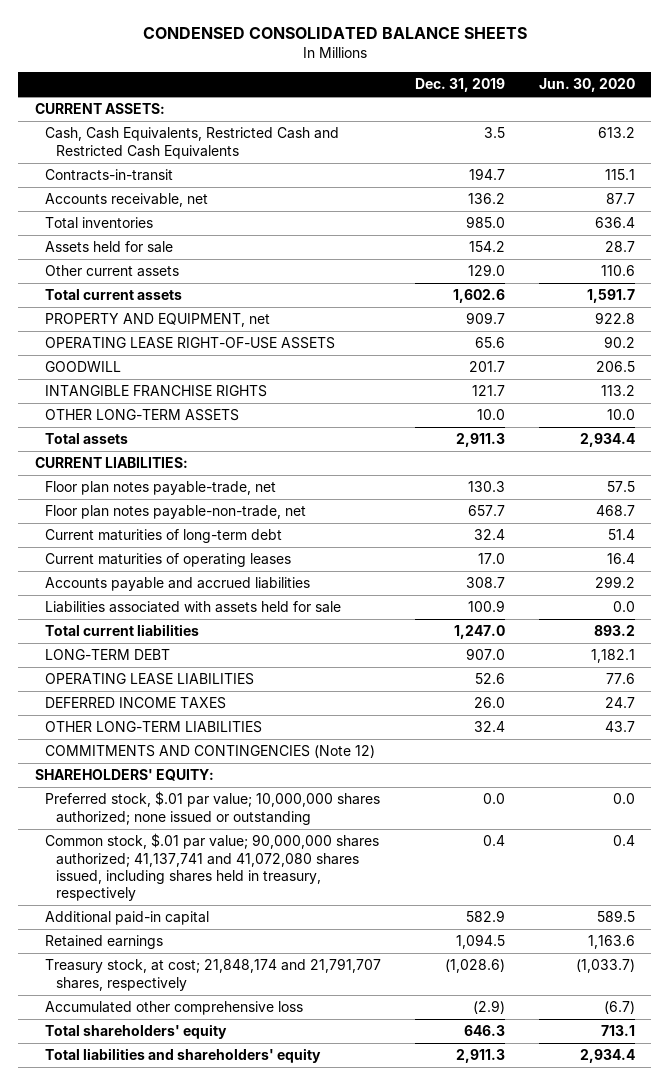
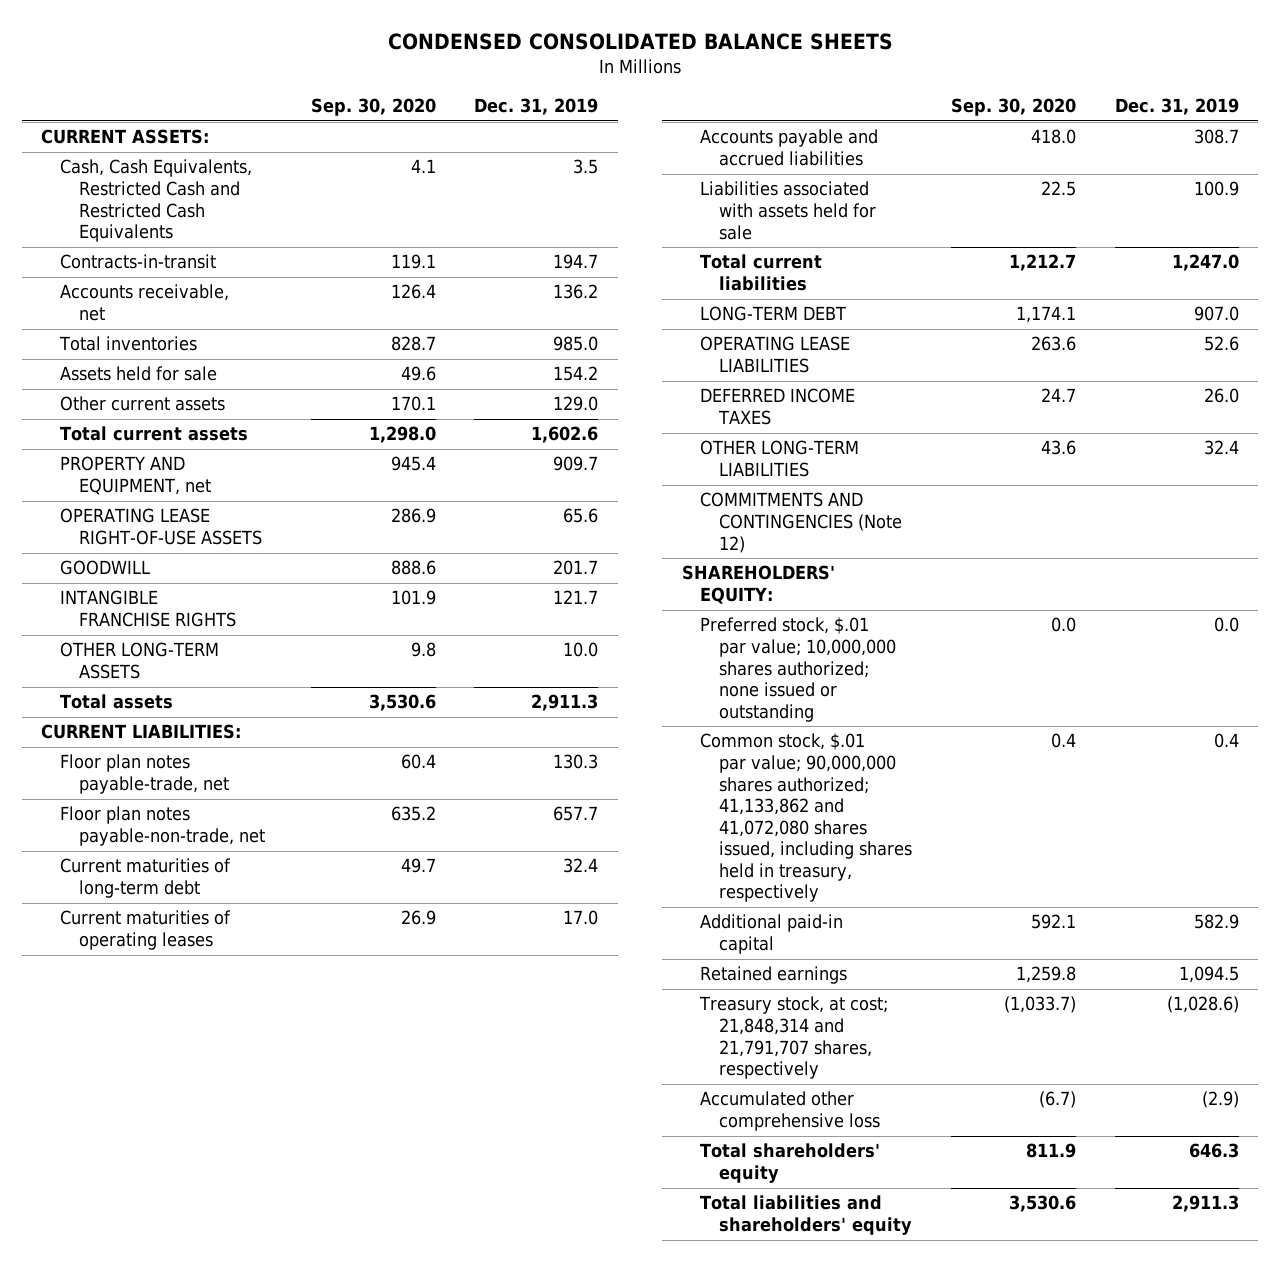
[538,78,635,93] Jun. 30, 2020 -> none
none -> [310,98,436,117] Sep. 30, 2020
[45,833,380,901] Common stock, $.01 par value; 90,000,000 shares authorized; 41,137,741 and 41,072,080 shares issued, including shares held in treasury, respectively -> [700,733,912,903] Common stock, $.01 par value; 90,000,000 shares authorized; 41,133,862 and 41,072,080 shares issued, including shares held in treasury, respectively
[45,958,382,991] Treasury stock, at cost; 21,848,174 and 21,791,707 shares, respectively -> [699,996,889,1080] Treasury stock, at cost; 21,848,314 and 21,791,707 shares, respectively

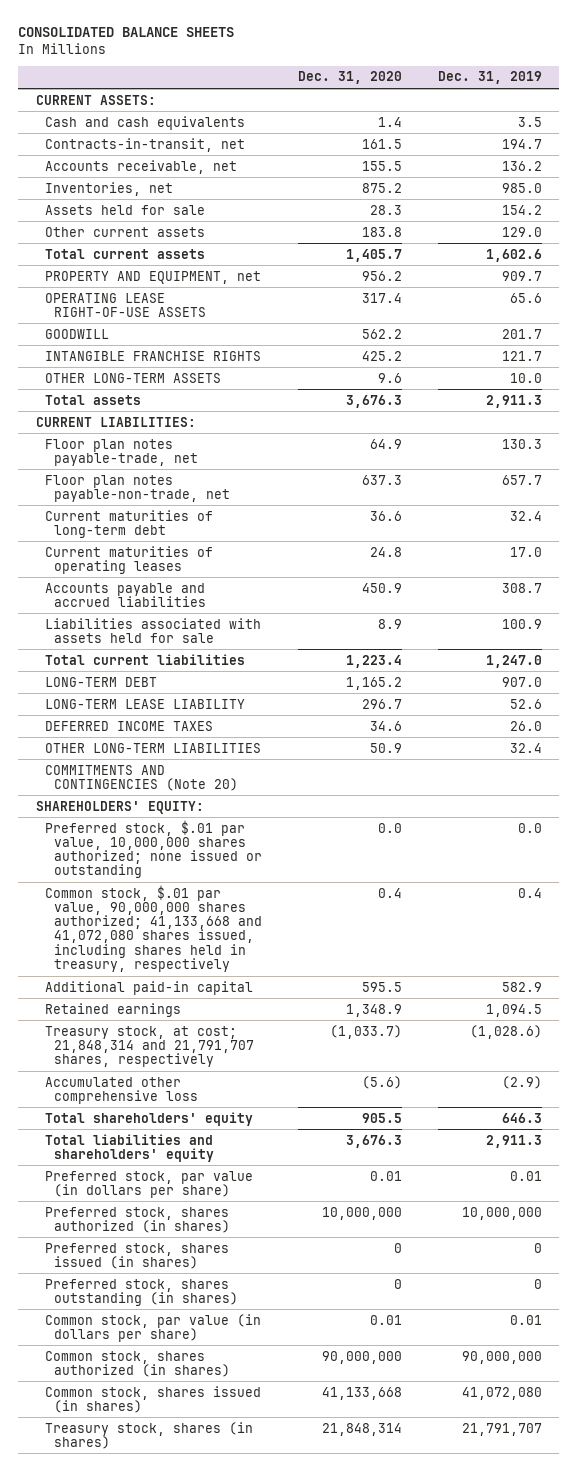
[388,33,894,51] CONDENSED CONSOLIDATED BALANCE SHEETS -> [17,26,234,37] CONSOLIDATED BALANCE SHEETS
[310,98,436,117] Sep. 30, 2020 -> none
none -> [297,71,402,85] Dec. 31, 2020
[59,159,252,243] Cash, Cash Equivalents, Restricted Cash and Restricted Cash Equivalents -> [44,115,245,130] Cash and cash equivalents
[59,254,216,270] Contracts-in-transit -> [44,137,245,152] Contracts-in-transit, net
[58,336,197,352] Total inventories -> [44,181,173,196] Inventories, net
[700,336,851,374] OPERATING LEASE LIABILITIES -> [44,698,245,709] LONG-TERM LEASE LIABILITY
[700,492,902,553] COMMITMENTS AND CONTINGENCIES (Note 12) -> [44,764,239,791] COMMITMENTS AND CONTINGENCIES (Note 20)
[700,617,896,722] Preferred stock, $.01 par value; 10,000,000 shares authorized; none issued or outstanding -> [44,819,263,879] Preferred stock, $.01 par value, 10,000,000 shares authorized; none issued or outstanding
[700,733,912,903] Common stock, $.01 par value; 90,000,000 shares authorized; 41,133,862 and 41,072,080 shares issued, including shares held in treasury, respectively -> [44,884,263,972] Common stock, $.01 par value, 90,000,000 shares authorized; 41,133,668 and 41,072,080 shares issued, including shares held in treasury, respectively
none -> [44,1170,253,1198] Preferred stock, par value (in dollars per share)
none -> [44,1206,231,1233] Preferred stock, shares authorized (in shares)
none -> [44,1242,229,1269] Preferred stock, shares issued (in shares)
none -> [44,1278,239,1306] Preferred stock, shares outstanding (in shares)
none -> [44,1313,261,1342] Common stock, par value (in dollars per share)
none -> [44,1350,231,1377] Common stock, shares authorized (in shares)
none -> [44,1385,261,1413] Common stock, shares issued (in shares)
none -> [44,1421,253,1449] Treasury stock, shares (in shares)

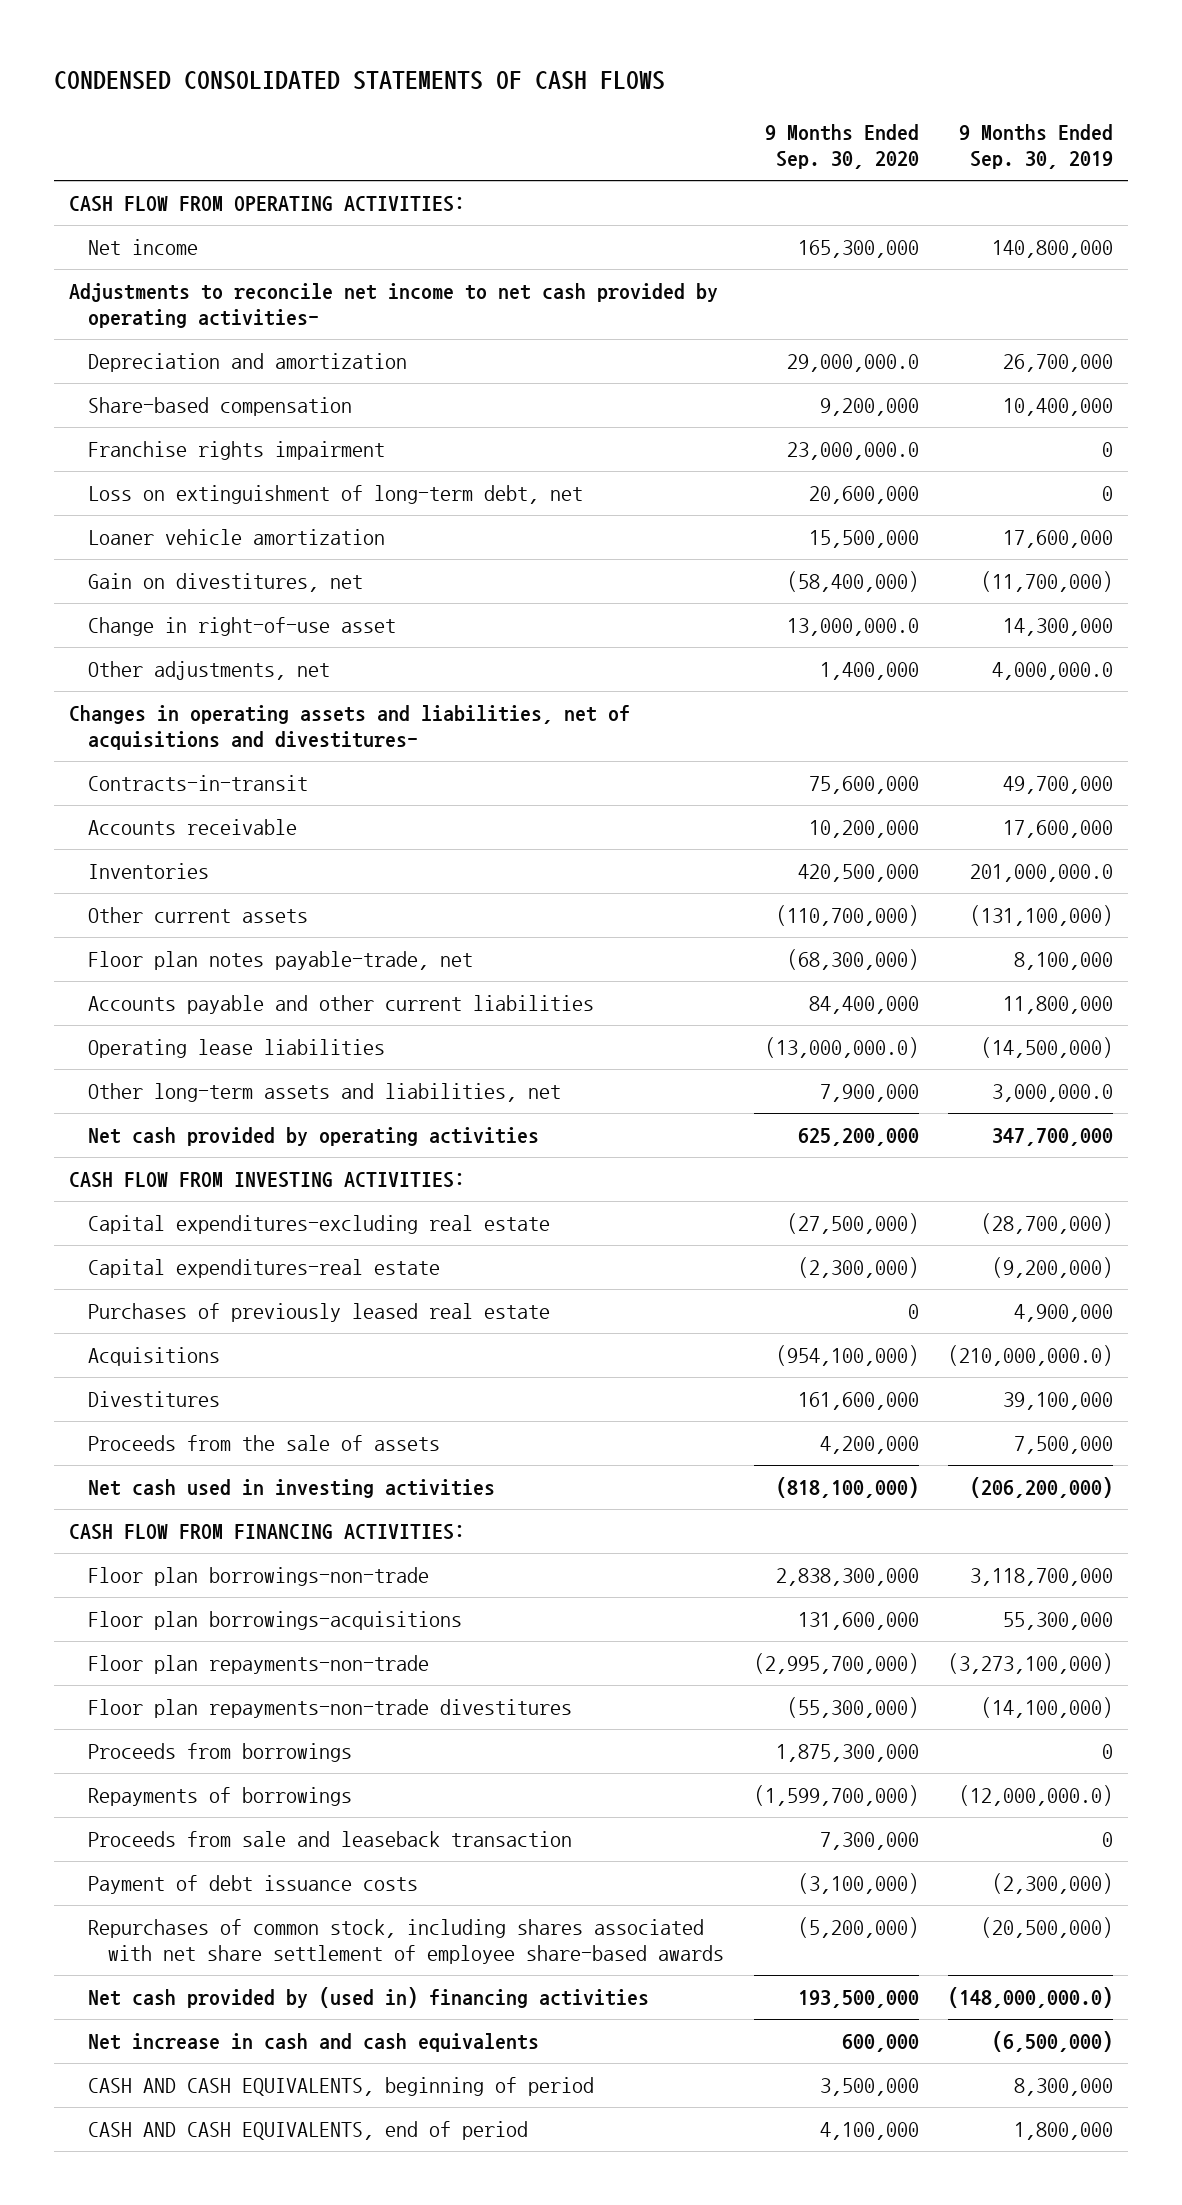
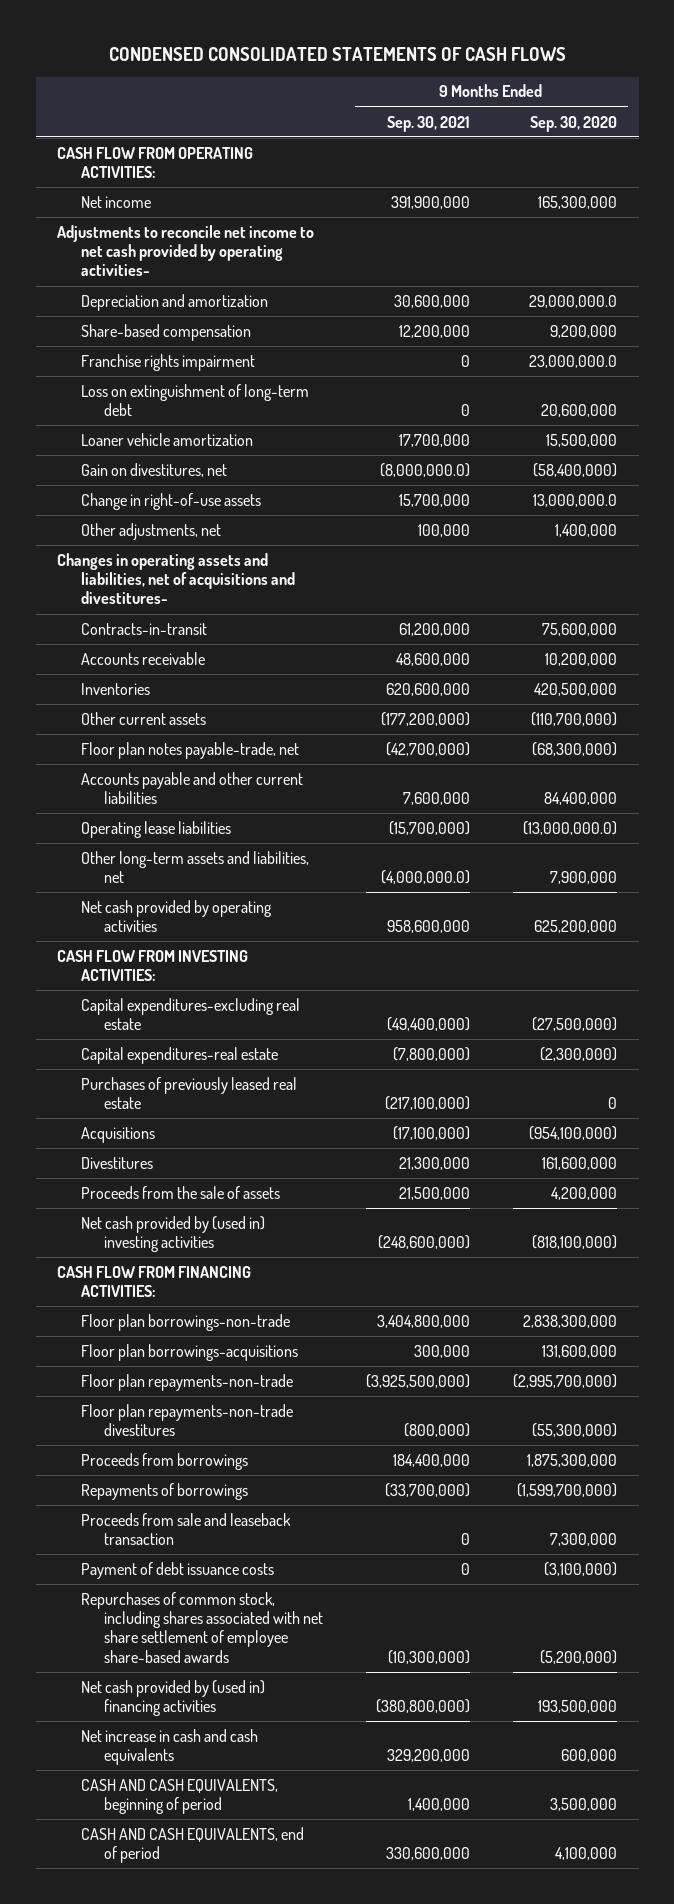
[959,123,1114,170] 9 Months Ended Sep. 30, 2019 -> none
none -> [386,115,470,132] Sep. 30, 2021
[88,484,584,504] Loss on extinguishment of long-term debt, net -> [80,383,309,417] Loss on extinguishment of long-term debt
[88,616,397,636] Change in right-of-use asset -> [80,492,261,510] Change in right-of-use assets
[88,1478,496,1498] Net cash used in investing activities -> [80,1215,265,1253] Net cash provided by (used in) investing activities

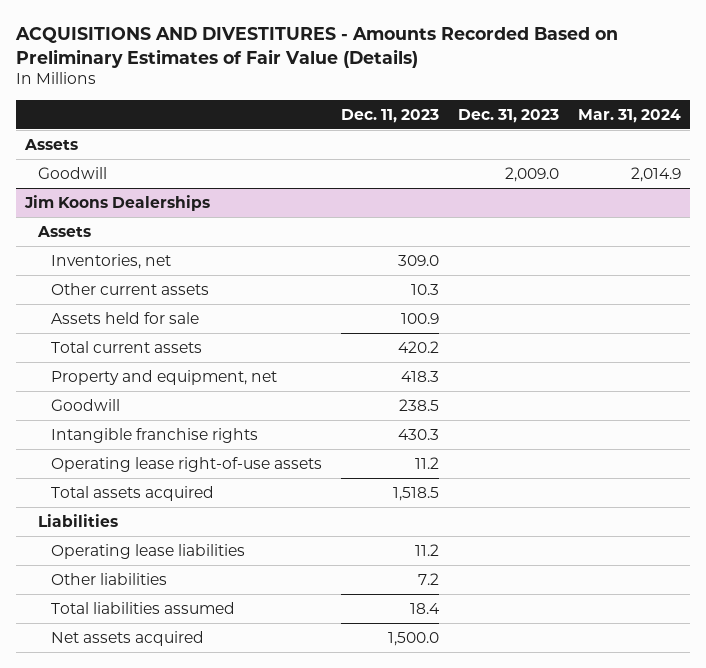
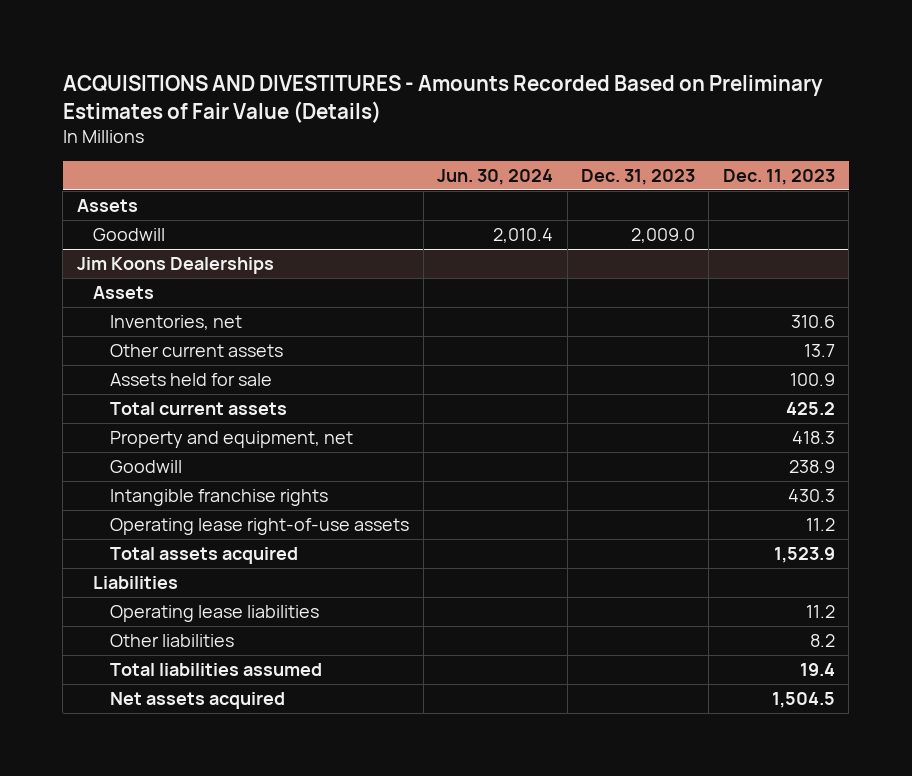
[577,108,681,123] Mar. 31, 2024 -> none
none -> [437,168,554,185] Jun. 30, 2024
[397,254,439,266] 309.0 -> [790,315,835,329] 310.6
[410,283,439,295] 10.3 -> [803,344,835,358] 13.7
[397,340,439,353] 420.2 -> [785,402,835,416] 425.2
[398,398,439,411] 238.5 -> [788,460,835,474] 238.9
[392,486,439,501] 1,518.5 -> [773,547,835,564] 1,523.9
[417,572,439,585] 7.2 -> [809,634,835,648] 8.2
[409,602,440,614] 18.4 -> [799,663,835,677] 19.4
[387,631,439,646] 1,500.0 -> [771,692,835,709] 1,504.5

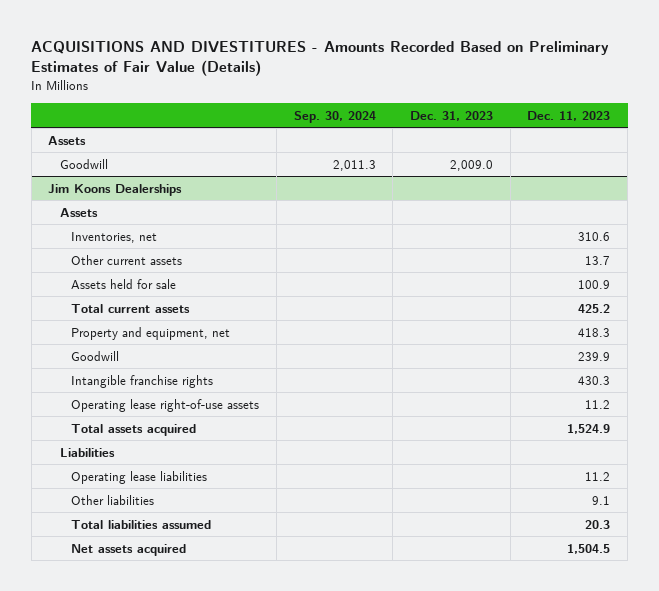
[437,168,554,185] Jun. 30, 2024 -> none
none -> [293,110,376,123] Sep. 30, 2024
[788,460,835,474] 238.9 -> [578,351,611,361] 239.9
[773,547,835,564] 1,523.9 -> [567,423,611,434] 1,524.9
[809,634,835,648] 8.2 -> [592,495,611,505] 9.1
[799,663,835,677] 19.4 -> [585,519,611,529] 20.3

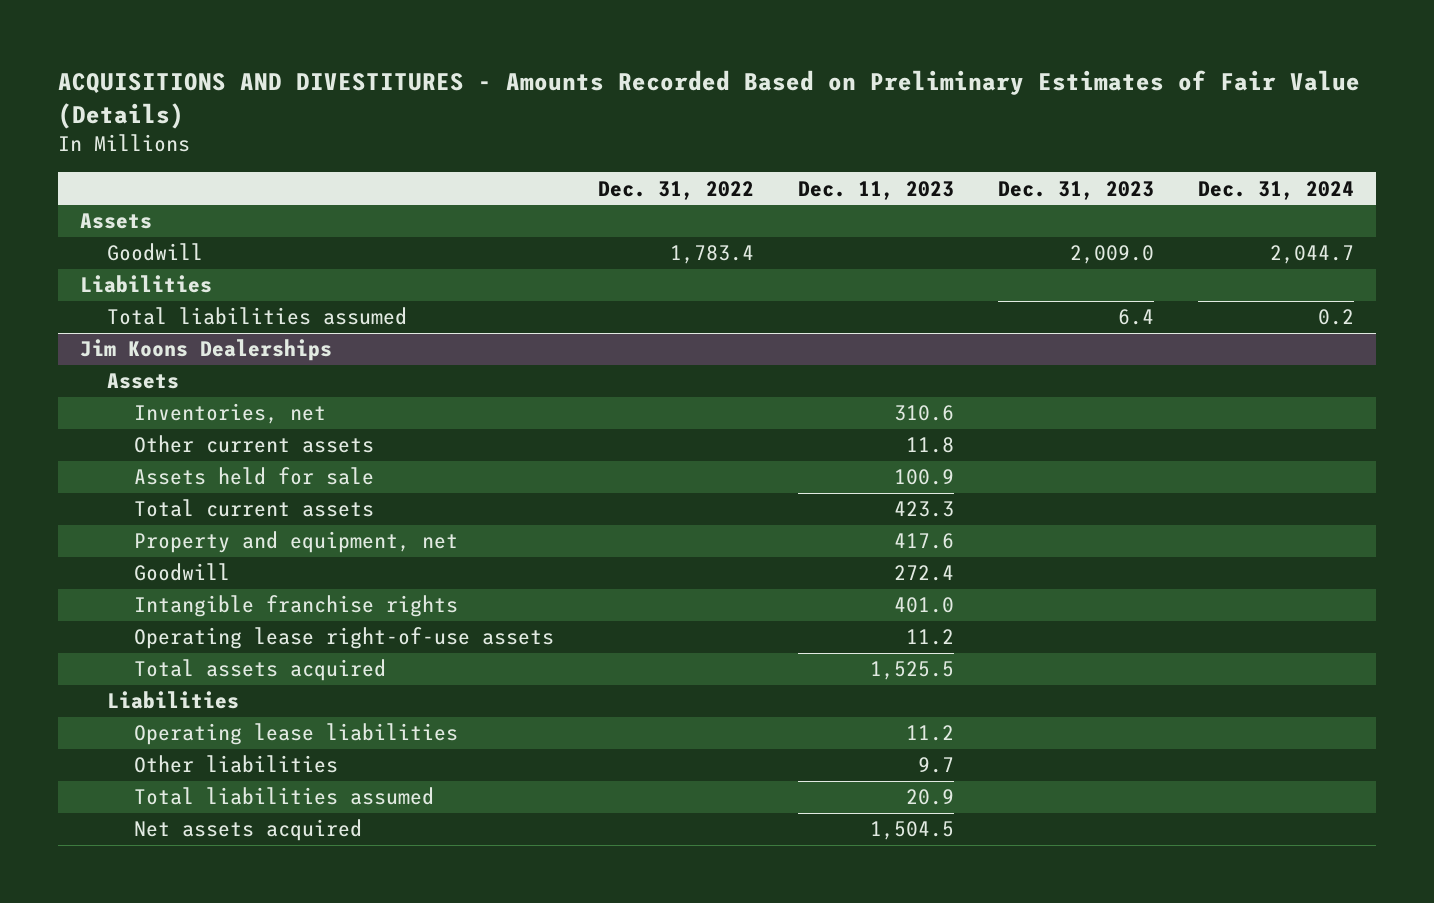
[293,110,376,123] Sep. 30, 2024 -> none
none -> [597,180,754,200] Dec. 31, 2022
none -> [1198,180,1355,200] Dec. 31, 2024
none -> [79,275,212,294] Liabilities
none -> [106,307,407,326] Total liabilities assumed
[585,255,611,265] 13.7 -> [905,437,954,454] 11.8
[578,303,611,313] 425.2 -> [893,501,954,518] 423.3
[578,327,611,337] 418.3 -> [893,533,954,550] 417.6
[578,351,611,361] 239.9 -> [893,565,954,582] 272.4
[578,375,611,385] 430.3 -> [893,597,954,614] 401.0
[567,423,611,434] 1,524.9 -> [869,661,954,681] 1,525.5
[592,495,611,505] 9.1 -> [917,757,954,774] 9.7
[585,519,611,529] 20.3 -> [905,789,954,806] 20.9

